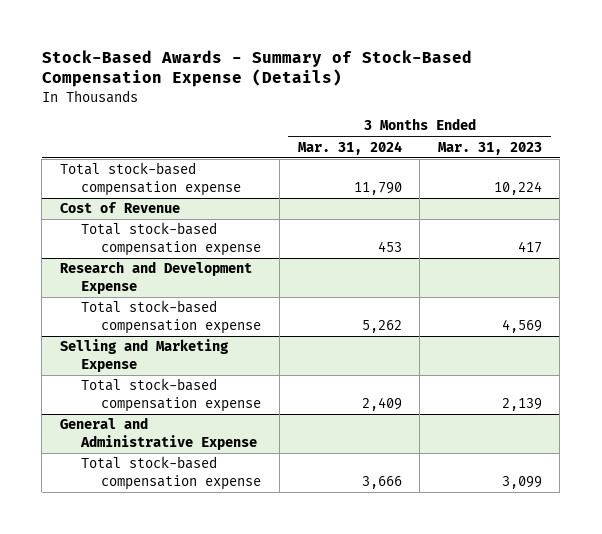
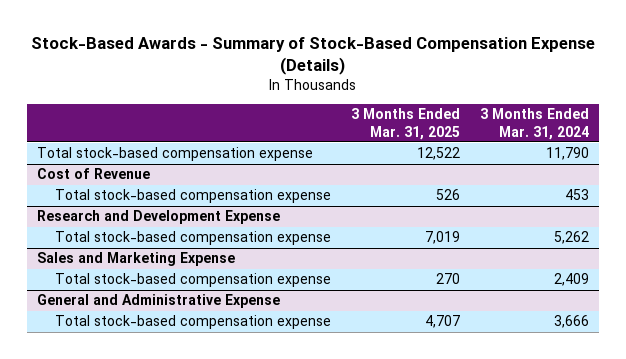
[437,141,542,155] Mar. 31, 2023 -> none
none -> [351,108,461,140] 3 Months Ended Mar. 31, 2025
[59,339,229,372] Selling and Marketing Expense -> [36,252,235,267] Sales and Marketing Expense

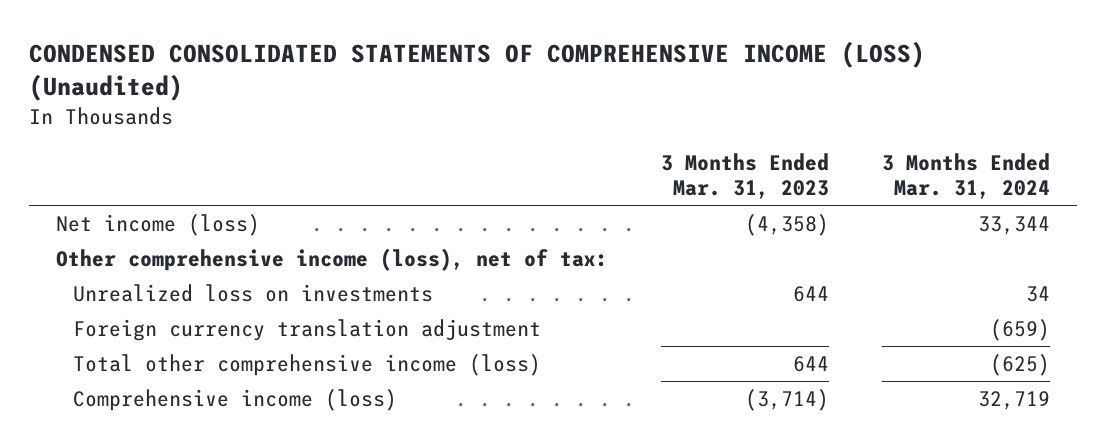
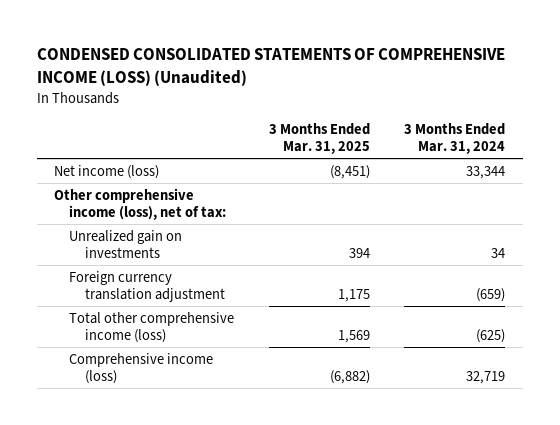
[661,152,830,199] 3 Months Ended Mar. 31, 2023 -> none
none -> [268,123,370,155] 3 Months Ended Mar. 31, 2025
[72,283,433,302] Unrealized loss on investments -> [69,229,183,258] Unrealized gain on investments

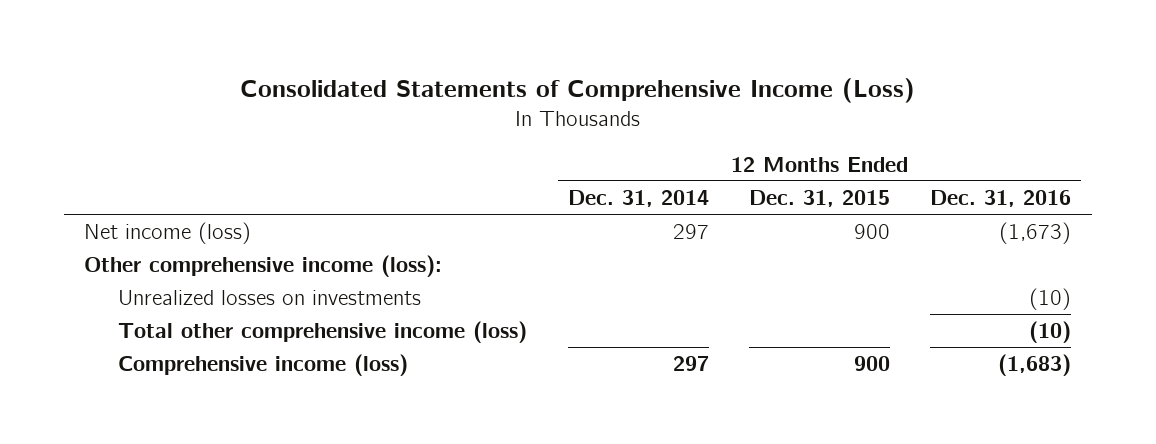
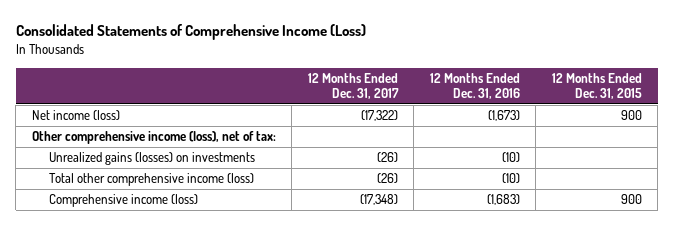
[567,189,709,207] Dec. 31, 2014 -> none
none -> [307,72,399,100] 12 Months Ended Dec. 31, 2017
[84,255,443,278] Other comprehensive income (loss): -> [31,131,276,145] Other comprehensive income (loss), net of tax:
[118,290,422,306] Unrealized losses on investments -> [48,152,255,166] Unrealized gains (losses) on investments

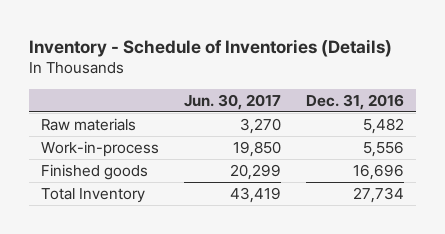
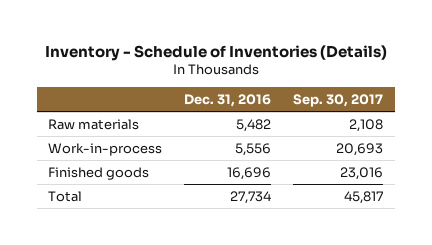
[184,93,282,110] Jun. 30, 2017 -> none
none -> [293,94,384,108] Sep. 30, 2017
[41,187,146,203] Total Inventory -> [48,190,83,202] Total

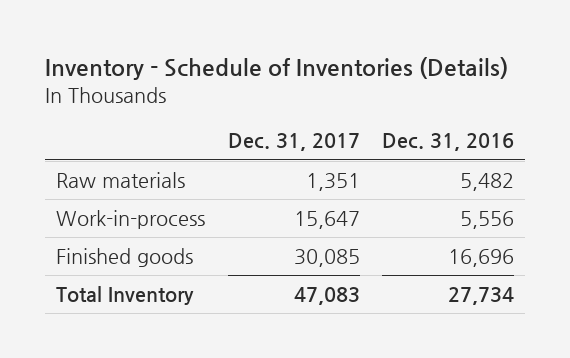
[293,94,384,108] Sep. 30, 2017 -> none
none -> [227,133,360,152] Dec. 31, 2017
[48,190,83,202] Total -> [55,286,194,306] Total Inventory

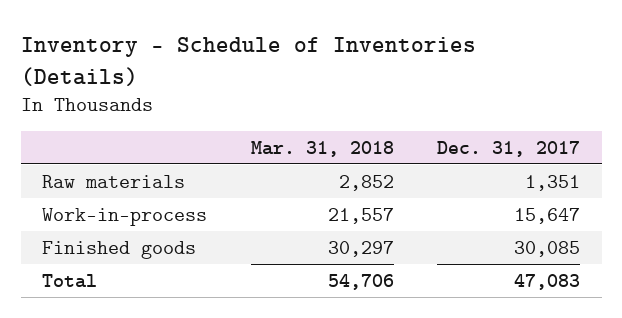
[382,133,515,152] Dec. 31, 2016 -> none
none -> [250,140,394,157] Mar. 31, 2018
[55,286,194,306] Total Inventory -> [42,273,98,288] Total

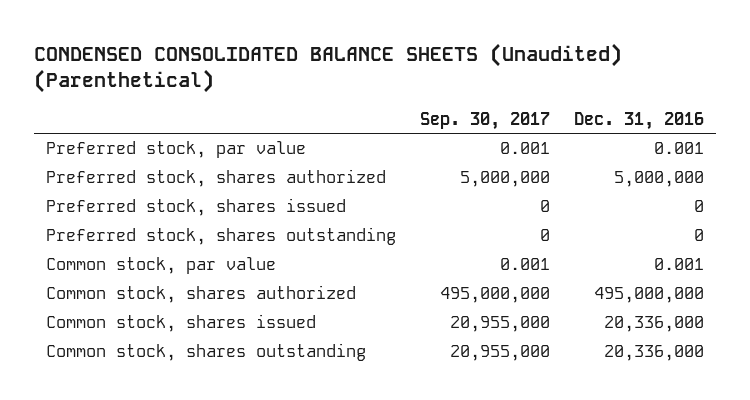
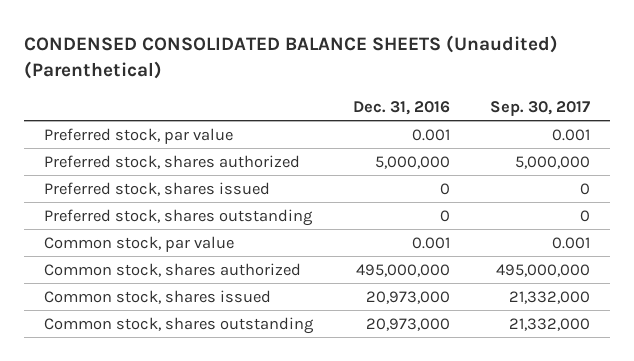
[450,316,551,333] 20,955,000 -> [509,291,591,305] 21,332,000
[604,316,705,333] 20,336,000 -> [366,291,451,305] 20,973,000
[450,345,551,362] 20,955,000 -> [509,318,591,332] 21,332,000
[604,345,705,362] 20,336,000 -> [366,318,451,332] 20,973,000

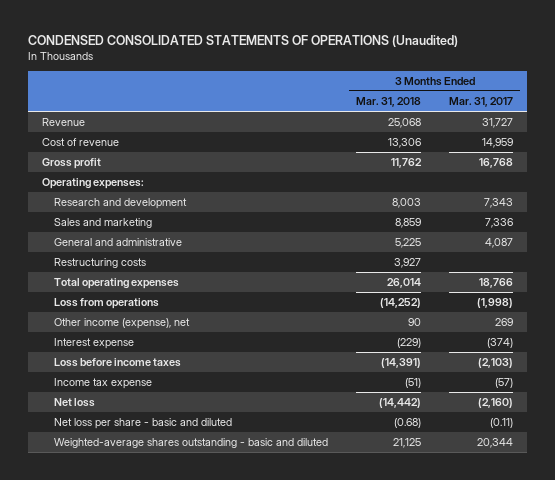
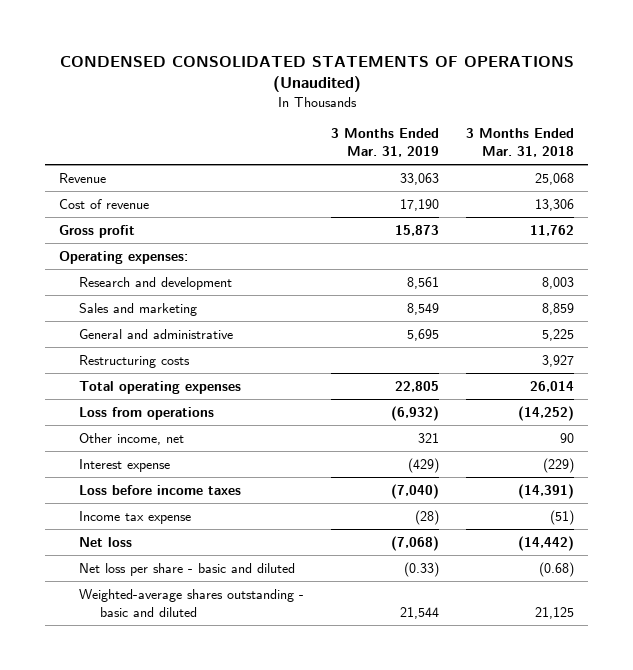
[449,96,514,107] Mar. 31, 2017 -> none
none -> [331,128,440,158] 3 Months Ended Mar. 31, 2019
[54,318,191,330] Other income (expense), net -> [79,432,185,445] Other income, net

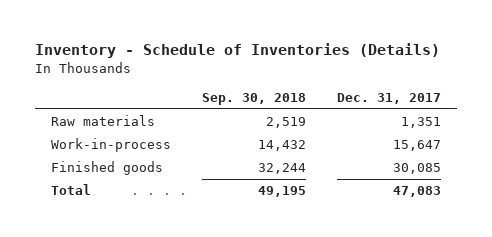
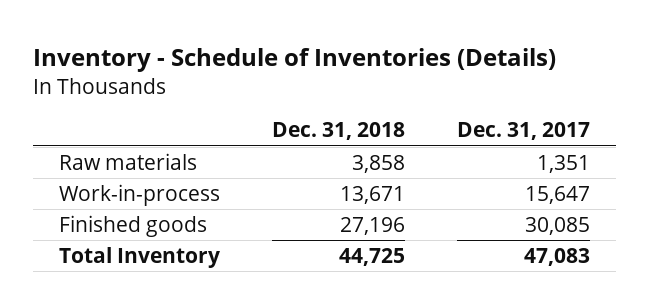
[202,92,307,105] Sep. 30, 2018 -> none
none -> [272,122,406,141] Dec. 31, 2018
[50,184,91,196] Total -> [59,247,221,269] Total Inventory

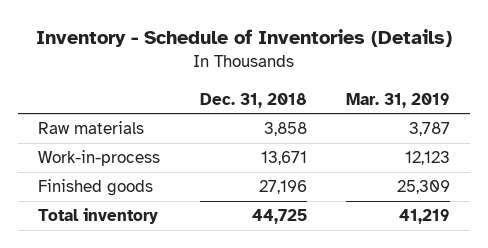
[457,122,591,141] Dec. 31, 2017 -> none
none -> [346,92,451,108] Mar. 31, 2019
[59,247,221,269] Total Inventory -> [37,208,158,225] Total inventory

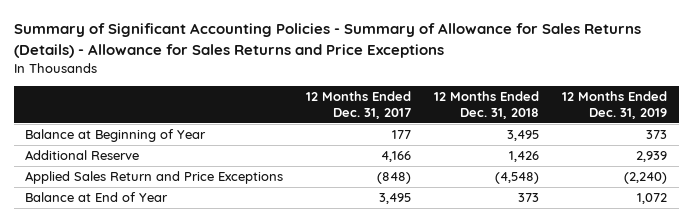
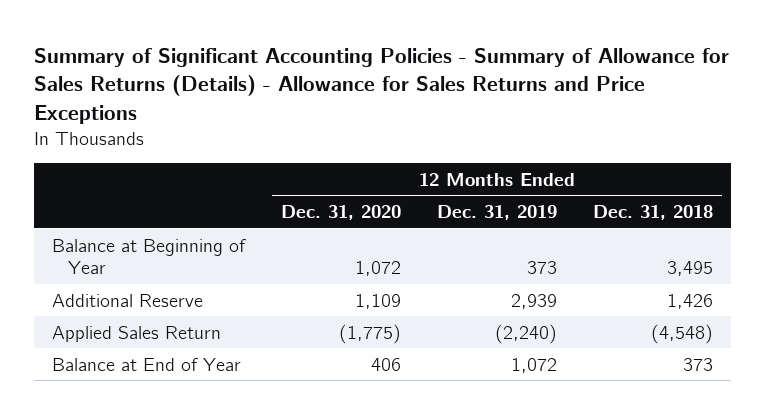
[306,90,412,119] 12 Months Ended Dec. 31, 2017 -> none
none -> [281,204,402,220] Dec. 31, 2020
[25,171,284,185] Applied Sales Return and Price Exceptions -> [52,325,222,342] Applied Sales Return

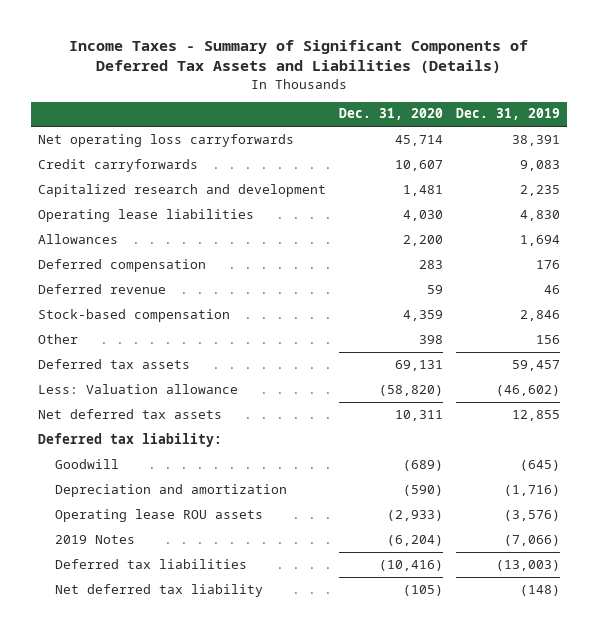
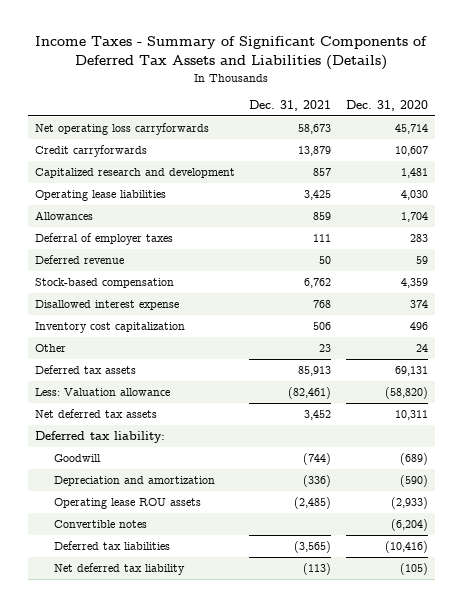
[456,108,561,121] Dec. 31, 2019 -> none
none -> [249,100,332,112] Dec. 31, 2021
[402,234,443,246] 2,200 -> [401,211,429,222] 1,704
[37,258,206,272] Deferred compensation -> [34,232,173,245] Deferral of employer taxes
none -> [34,299,179,310] Disallowed interest expense
none -> [34,321,185,333] Inventory cost capitalization
[418,334,443,344] 398 -> [416,343,429,352] 24
[54,534,135,544] 2019 Notes -> [53,519,147,528] Convertible notes

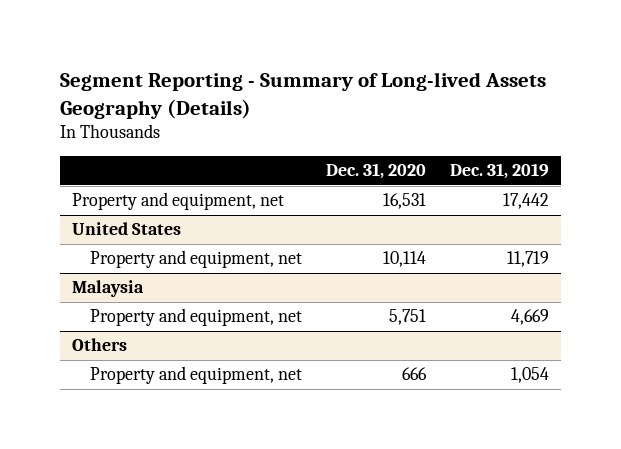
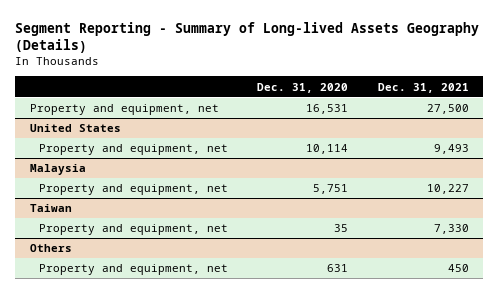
[450,163,550,180] Dec. 31, 2019 -> none
none -> [377,82,469,93] Dec. 31, 2021
none -> [29,204,72,213] Taiwan
none -> [39,224,229,236] Property and equipment, net
[402,367,428,381] 666 -> [327,264,349,273] 631

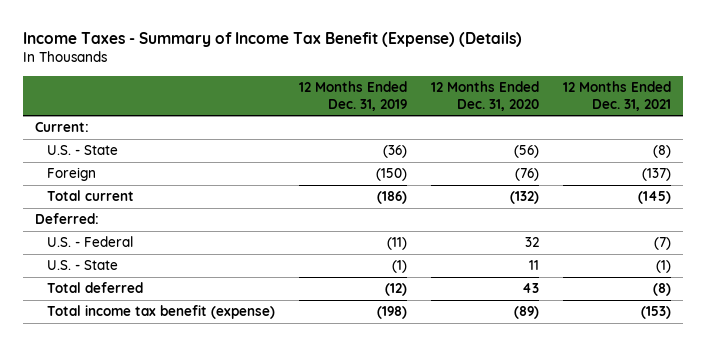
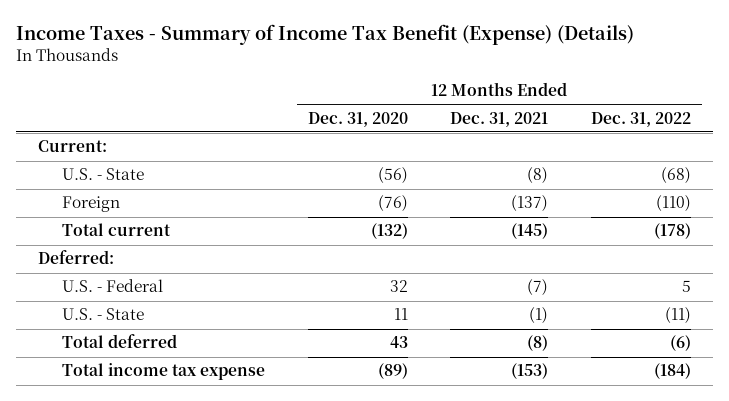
[299,80,408,111] 12 Months Ended Dec. 31, 2019 -> none
none -> [591,111,692,127] Dec. 31, 2022
[47,305,276,320] Total income tax benefit (expense) -> [61,363,265,381] Total income tax expense

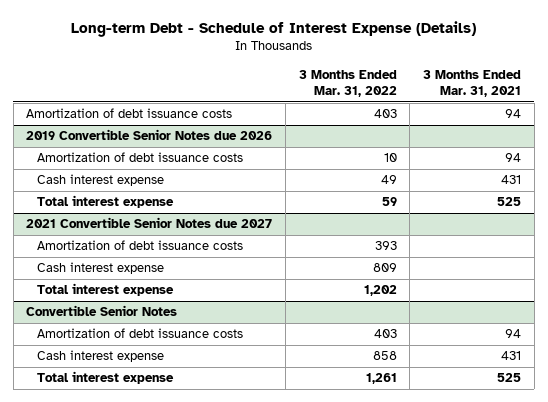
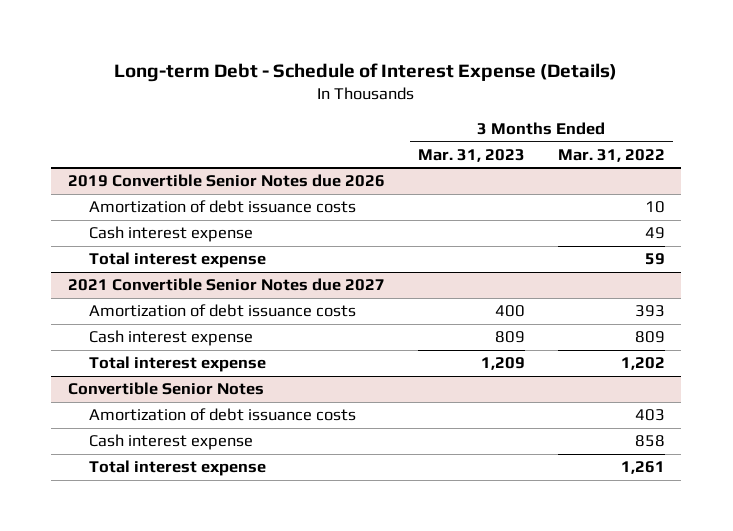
[423,69,522,97] 3 Months Ended Mar. 31, 2021 -> none
none -> [417,148,525,162] Mar. 31, 2023
[26,108,233,119] Amortization of debt issuance costs -> none

